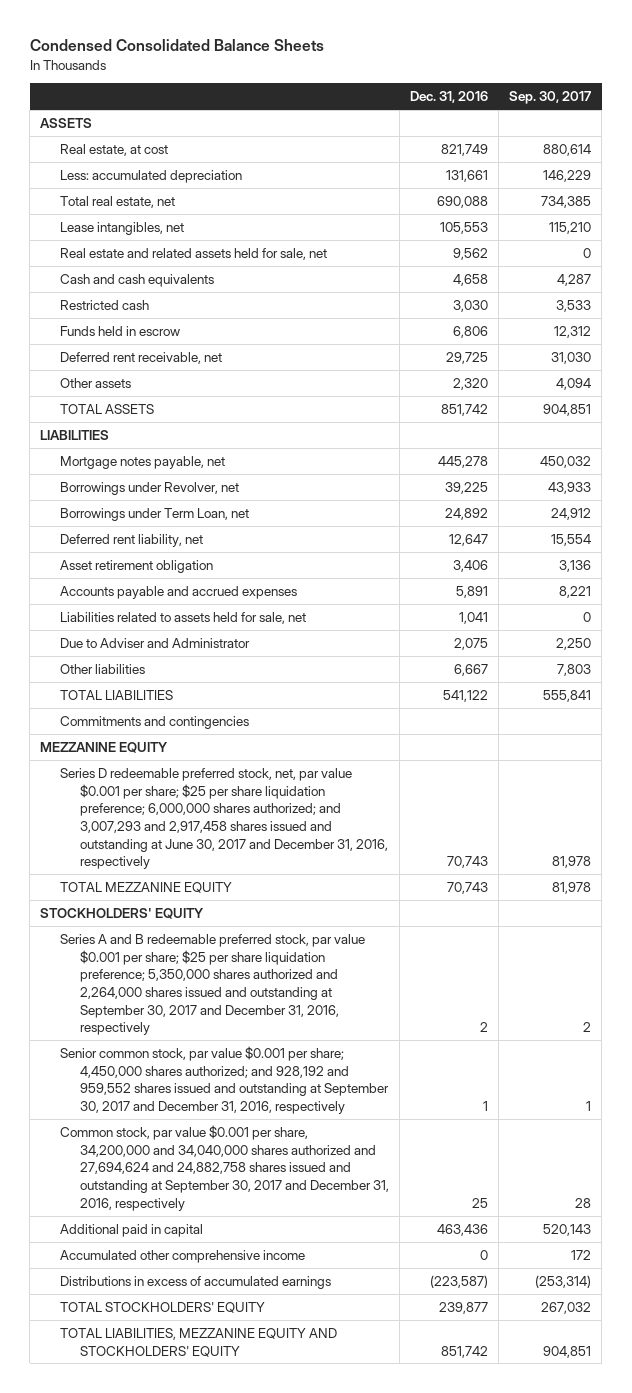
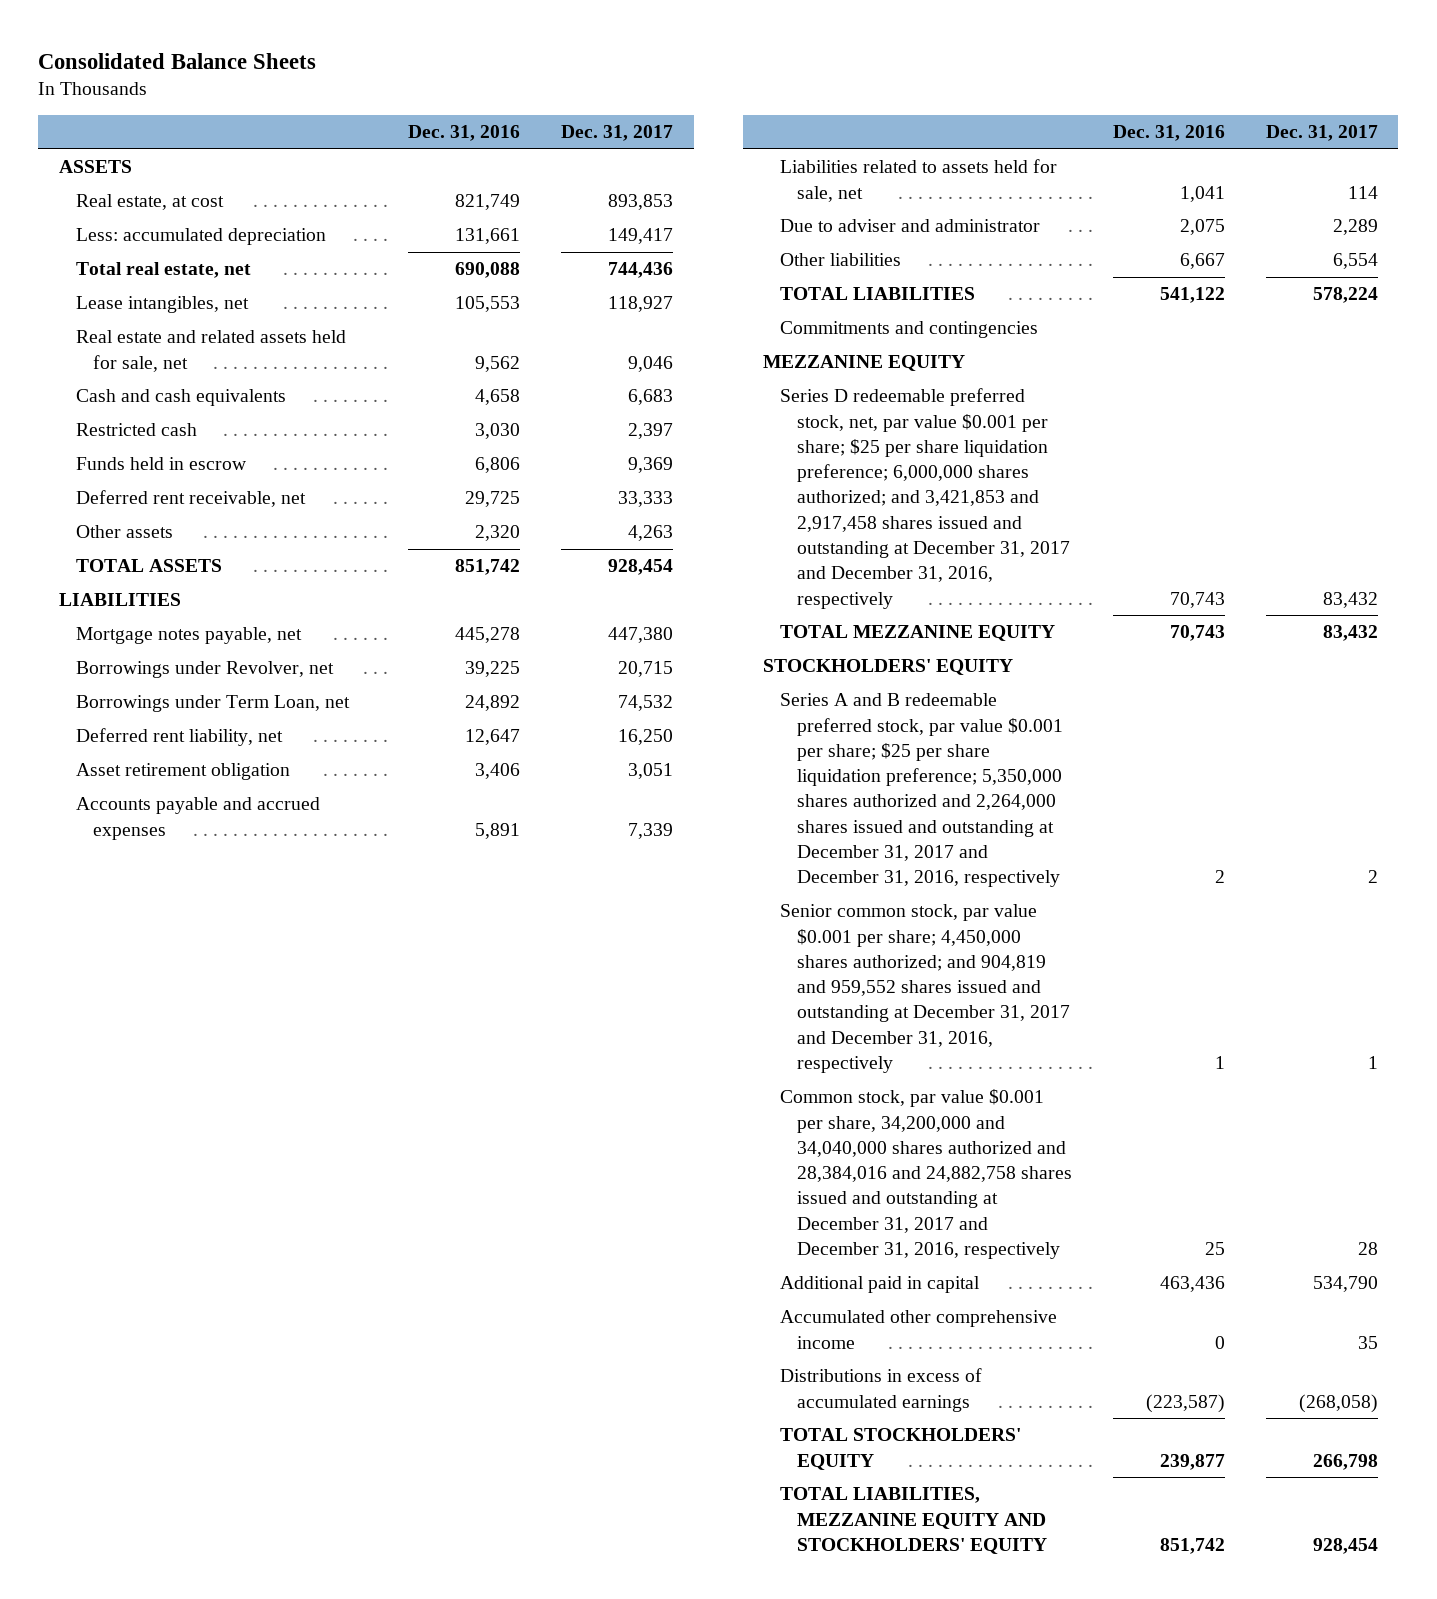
[29,39,324,52] Condensed Consolidated Balance Sheets -> [38,52,317,69] Consolidated Balance Sheets
[509,91,592,105] Sep. 30, 2017 -> none
none -> [561,125,674,142] Dec. 31, 2017
[60,637,251,648] Due to Adviser and Administrator -> [780,219,1041,233] Due to adviser and administrator
[60,767,389,870] Series D redeemable preferred stock, net, par value $0.001 per share; $25 per share liquidation preference; 6,000,000 shares authorized; and 3,007,293 and 2,917,458 shares issued and outstanding at June 30, 2017 and December 31, 2016, respectively -> [780,388,1071,609] Series D redeemable preferred stock, net, par value $0.001 per share; $25 per share liquidation preference; 6,000,000 shares authorized; and 3,421,853 and 2,917,458 shares issued and outstanding at December 31, 2017 and December 31, 2016, respectively
[60,933,366,1036] Series A and B redeemable preferred stock, par value $0.001 per share; $25 per share liquidation preference; 5,350,000 shares authorized and 2,264,000 shares issued and outstanding at September 30, 2017 and December 31, 2016, respectively -> [780,693,1064,888] Series A and B redeemable preferred stock, par value $0.001 per share; $25 per share liquidation preference; 5,350,000 shares authorized and 2,264,000 shares issued and outstanding at December 31, 2017 and December 31, 2016, respectively
[60,1045,390,1114] Senior common stock, par value $0.001 per share; 4,450,000 shares authorized; and 928,192 and 959,552 shares issued and outstanding at September 30, 2017 and December 31, 2016, respectively -> [780,904,1071,1074] Senior common stock, par value $0.001 per share; 4,450,000 shares authorized; and 904,819 and 959,552 shares issued and outstanding at December 31, 2017 and December 31, 2016, respectively
[60,1124,390,1211] Common stock, par value $0.001 per share, 34,200,000 and 34,040,000 shares authorized and 27,694,624 and 24,882,758 shares issued and outstanding at September 30, 2017 and December 31, 2016, respectively -> [780,1089,1073,1260] Common stock, par value $0.001 per share, 34,200,000 and 34,040,000 shares authorized and 28,384,016 and 24,882,758 shares issued and outstanding at December 31, 2017 and December 31, 2016, respectively

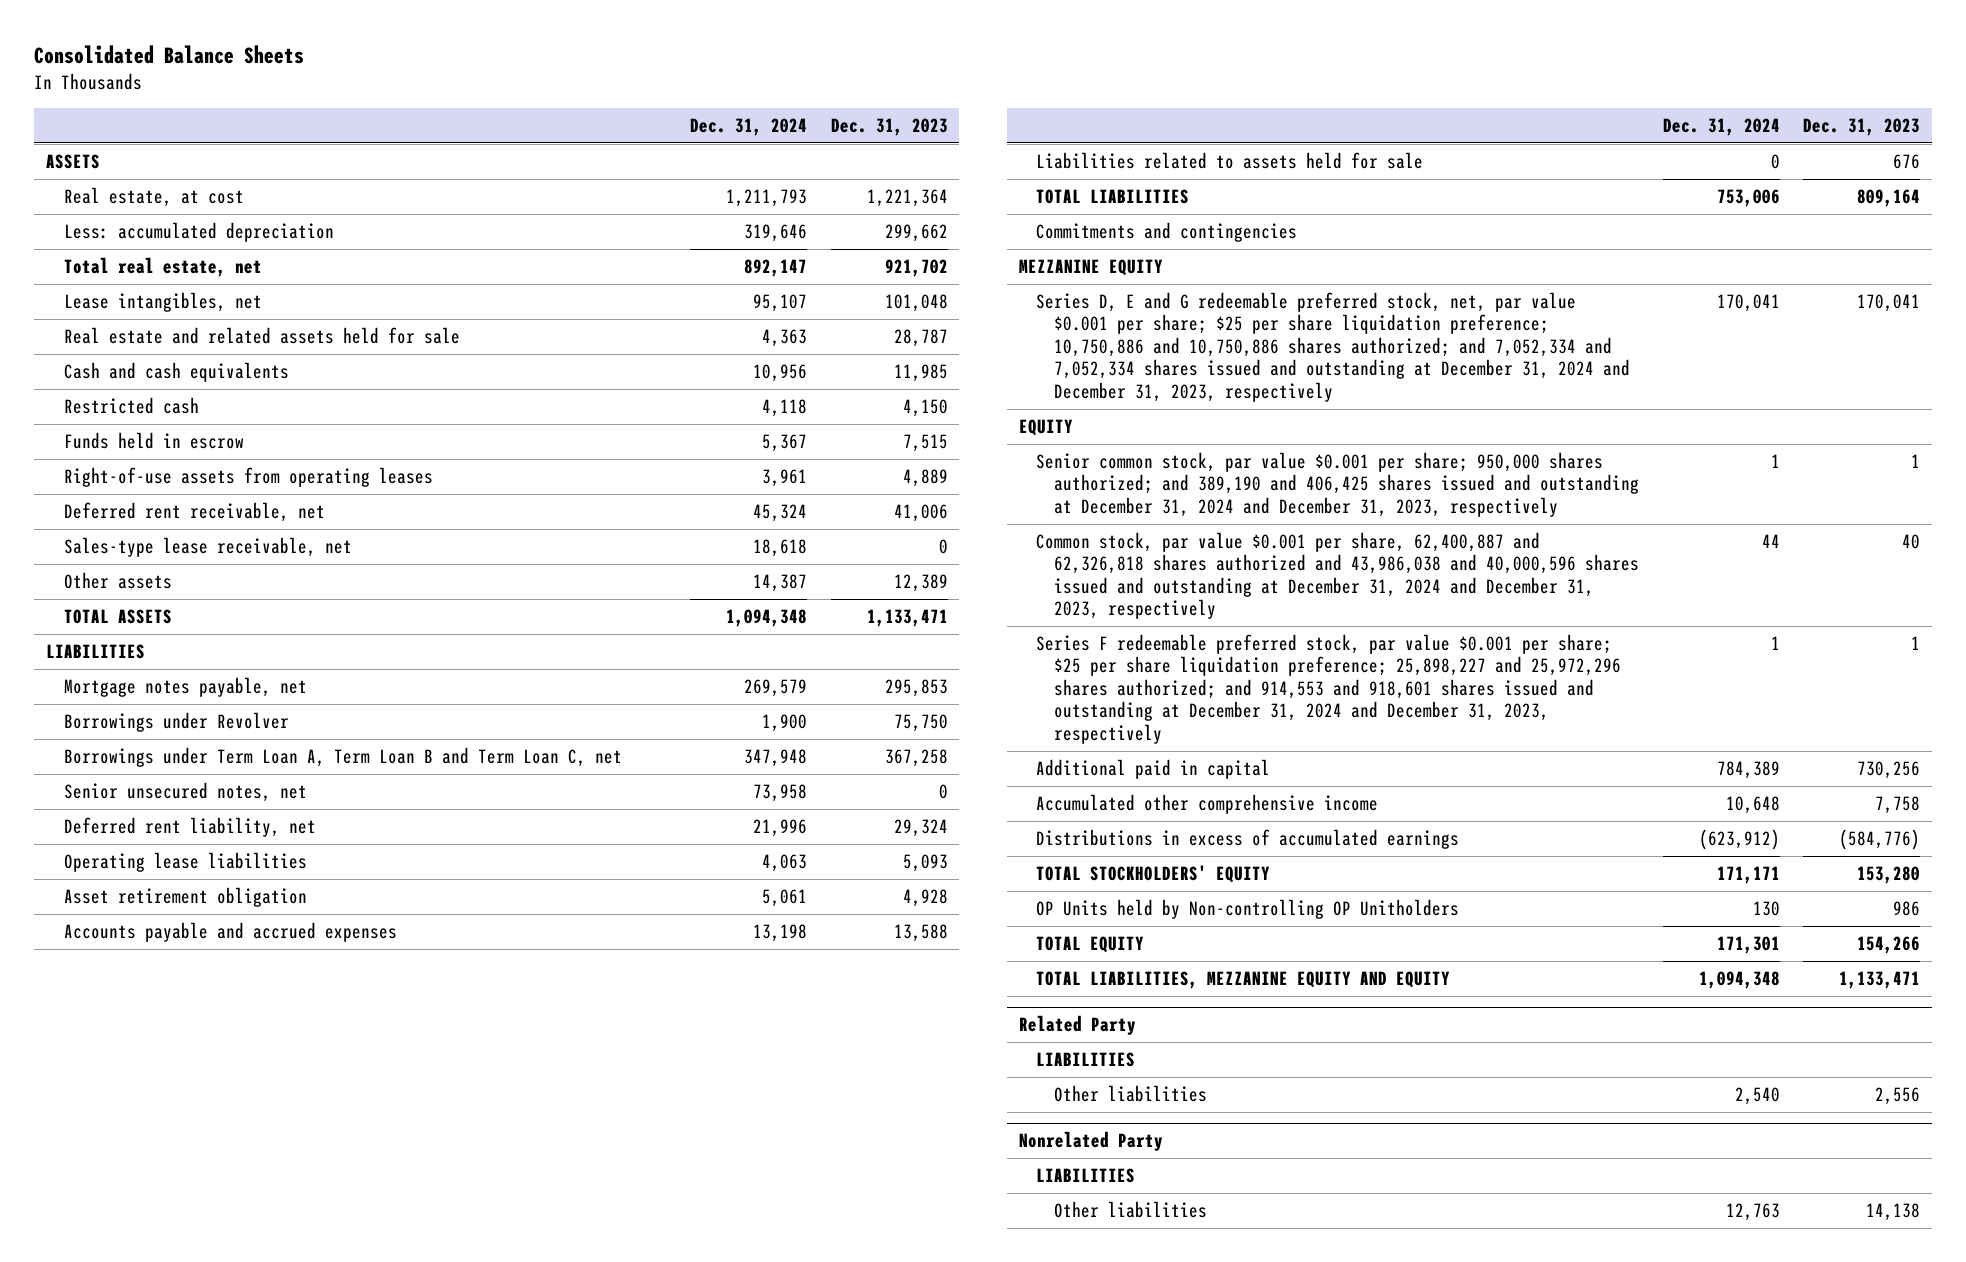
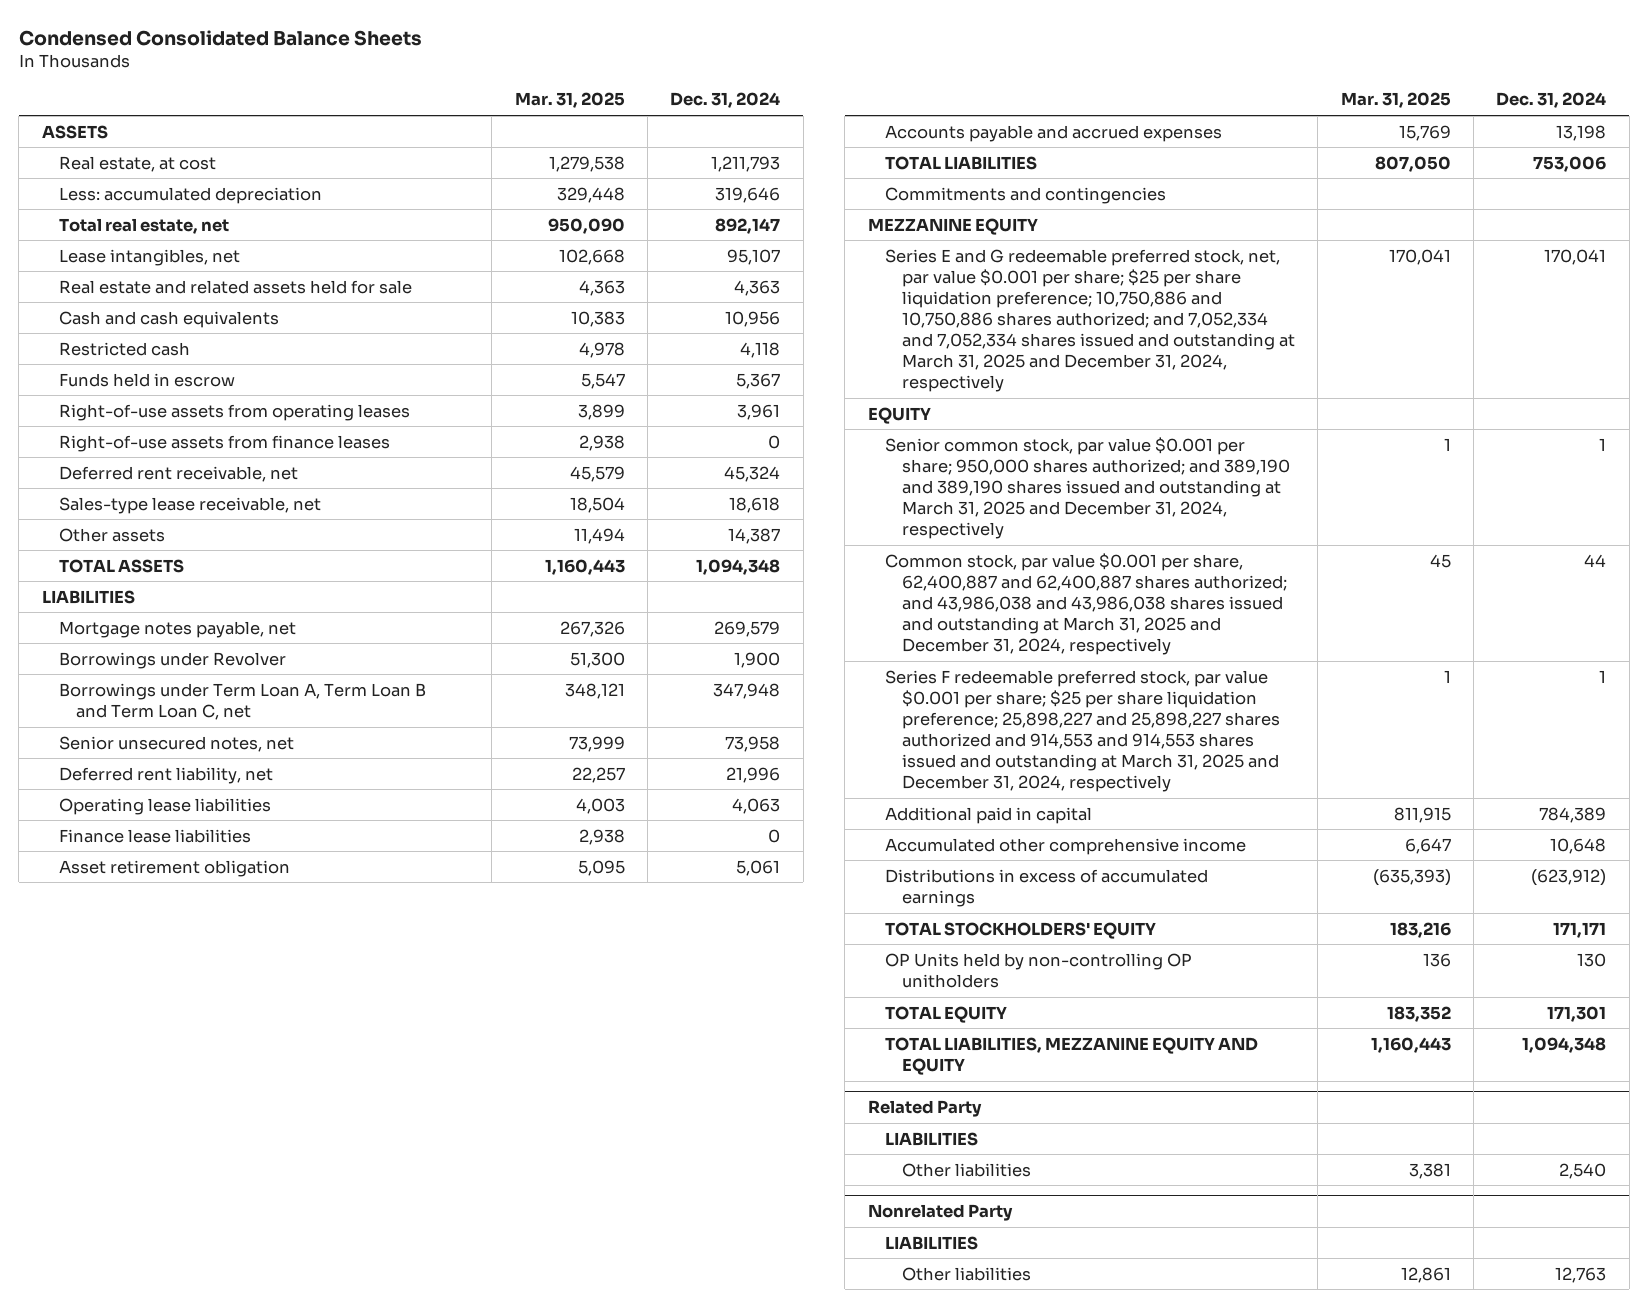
[34,45,305,65] Consolidated Balance Sheets -> [18,29,422,46] Condensed Consolidated Balance Sheets
[830,117,948,136] Dec. 31, 2023 -> none
none -> [514,92,625,109] Mar. 31, 2025
none -> [58,434,390,452] Right-of-use assets from finance leases
none -> [58,828,251,843] Finance lease liabilities
[1036,151,1424,169] Liabilities related to assets held for sale -> none
[1036,291,1631,402] Series D, E and G redeemable preferred stock, net, par value $0.001 per share; $25 per share liquidation preference; 10,750,886 and 10,750,886 shares authorized; and 7,052,334 and 7,052,334 shares issued and outstanding at December 31, 2024 and December 31, 2023, respectively -> [884,248,1296,393] Series E and G redeemable preferred stock, net, par value $0.001 per share; $25 per share liquidation preference; 10,750,886 and 10,750,886 shares authorized; and 7,052,334 and 7,052,334 shares issued and outstanding at March 31, 2025 and December 31, 2024, respectively
[1036,451,1640,517] Senior common stock, par value $0.001 per share; 950,000 shares authorized; and 389,190 and 406,425 shares issued and outstanding at December 31, 2024 and December 31, 2023, respectively -> [884,436,1291,540] Senior common stock, par value $0.001 per share; 950,000 shares authorized; and 389,190 and 389,190 shares issued and outstanding at March 31, 2025 and December 31, 2024, respectively
[1036,531,1640,620] Common stock, par value $0.001 per share, 62,400,887 and 62,326,818 shares authorized and 43,986,038 and 40,000,596 shares issued and outstanding at December 31, 2024 and December 31, 2023, respectively -> [884,552,1288,656] Common stock, par value $0.001 per share, 62,400,887 and 62,400,887 shares authorized; and 43,986,038 and 43,986,038 shares issued and outstanding at March 31, 2025 and December 31, 2024, respectively
[1036,633,1622,744] Series F redeemable preferred stock, par value $0.001 per share; $25 per share liquidation preference; 25,898,227 and 25,972,296 shares authorized; and 914,553 and 918,601 shares issued and outstanding at December 31, 2024 and December 31, 2023, respectively -> [884,669,1281,793] Series F redeemable preferred stock, par value $0.001 per share; $25 per share liquidation preference; 25,898,227 and 25,898,227 shares authorized and 914,553 and 914,553 shares issued and outstanding at March 31, 2025 and December 31, 2024, respectively
[1036,898,1460,919] OP Units held by Non-controlling OP Unitholders -> [884,952,1192,988] OP Units held by non-controlling OP unitholders

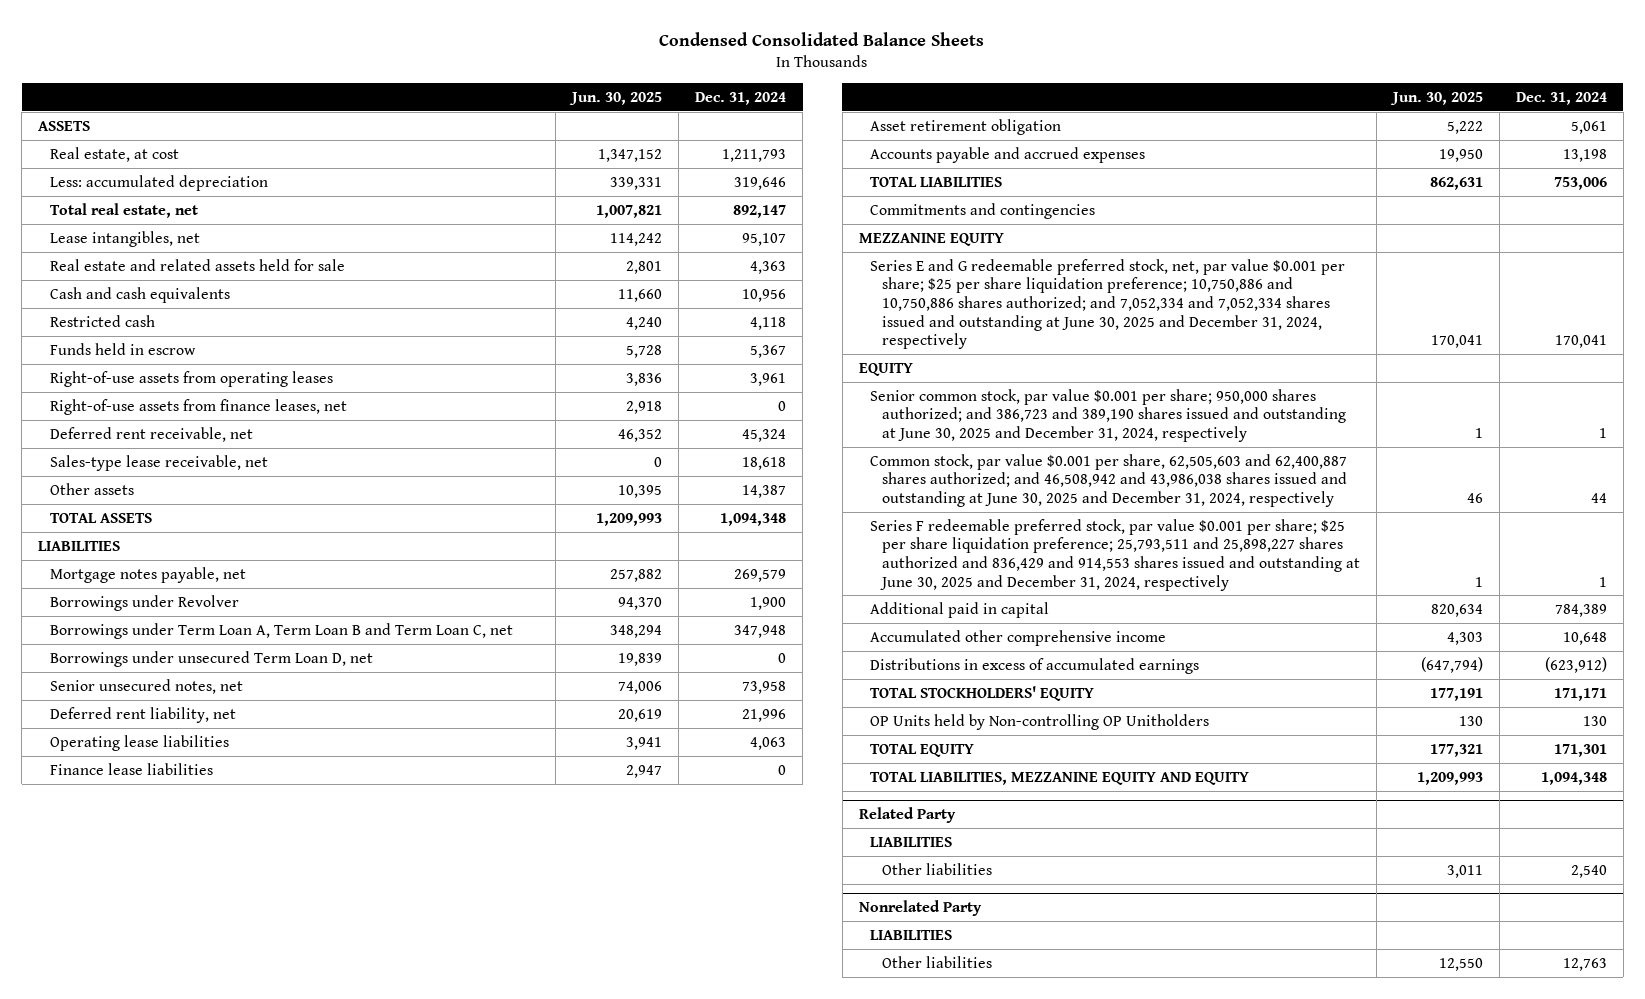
[514,92,625,109] Mar. 31, 2025 -> none
none -> [569,91,663,105] Jun. 30, 2025
[58,434,390,452] Right-of-use assets from finance leases -> [49,398,347,415] Right-of-use assets from finance leases, net
none -> [49,650,373,667] Borrowings under unsecured Term Loan D, net
[884,248,1296,393] Series E and G redeemable preferred stock, net, par value $0.001 per share; $25 per share liquidation preference; 10,750,886 and 10,750,886 shares authorized; and 7,052,334 and 7,052,334 shares issued and outstanding at March 31, 2025 and December 31, 2024, respectively -> [870,258,1346,350] Series E and G redeemable preferred stock, net, par value $0.001 per share; $25 per share liquidation preference; 10,750,886 and 10,750,886 shares authorized; and 7,052,334 and 7,052,334 shares issued and outstanding at June 30, 2025 and December 31, 2024, respectively
[884,436,1291,540] Senior common stock, par value $0.001 per share; 950,000 shares authorized; and 389,190 and 389,190 shares issued and outstanding at March 31, 2025 and December 31, 2024, respectively -> [870,388,1346,442] Senior common stock, par value $0.001 per share; 950,000 shares authorized; and 386,723 and 389,190 shares issued and outstanding at June 30, 2025 and December 31, 2024, respectively
[884,552,1288,656] Common stock, par value $0.001 per share, 62,400,887 and 62,400,887 shares authorized; and 43,986,038 and 43,986,038 shares issued and outstanding at March 31, 2025 and December 31, 2024, respectively -> [870,453,1348,507] Common stock, par value $0.001 per share, 62,505,603 and 62,400,887 shares authorized; and 46,508,942 and 43,986,038 shares issued and outstanding at June 30, 2025 and December 31, 2024, respectively
[884,669,1281,793] Series F redeemable preferred stock, par value $0.001 per share; $25 per share liquidation preference; 25,898,227 and 25,898,227 shares authorized and 914,553 and 914,553 shares issued and outstanding at March 31, 2025 and December 31, 2024, respectively -> [870,518,1360,591] Series F redeemable preferred stock, par value $0.001 per share; $25 per share liquidation preference; 25,793,511 and 25,898,227 shares authorized and 836,429 and 914,553 shares issued and outstanding at June 30, 2025 and December 31, 2024, respectively
[884,952,1192,988] OP Units held by non-controlling OP unitholders -> [870,713,1210,730] OP Units held by Non-controlling OP Unitholders

